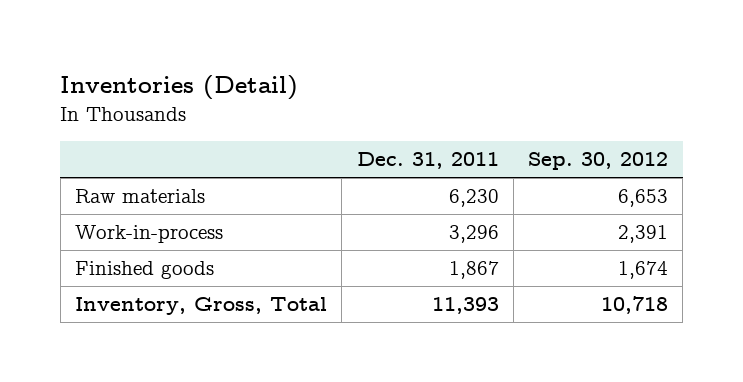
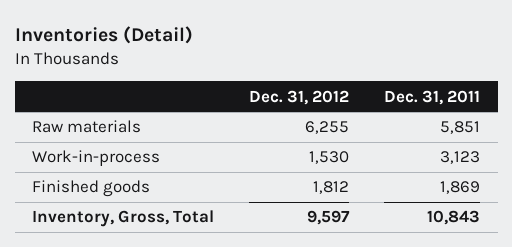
[527,152,668,171] Sep. 30, 2012 -> none
none -> [249,89,350,105] Dec. 31, 2012
[448,189,499,208] 6,230 -> [440,121,481,135] 5,851
[448,225,499,244] 3,296 -> [440,151,481,165] 3,123
[448,261,499,280] 1,867 -> [440,181,481,195] 1,869
[431,297,499,315] 11,393 -> [427,210,481,226] 10,843

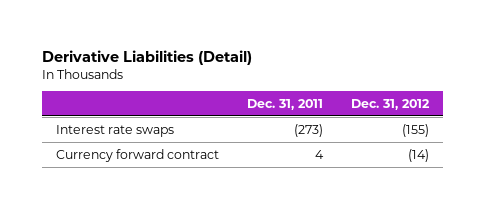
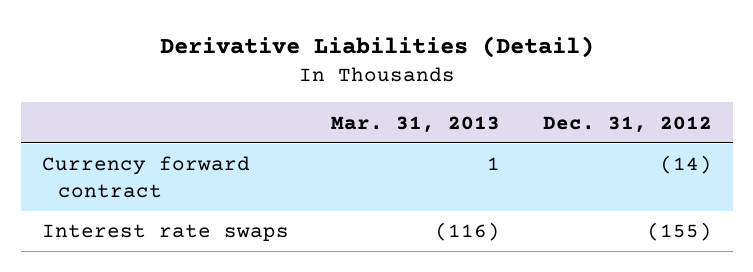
[247,98,324,110] Dec. 31, 2011 -> none
none -> [331,115,501,133] Mar. 31, 2013
[56,124,175,137] Interest rate swaps -> [41,224,289,242] Interest rate swaps

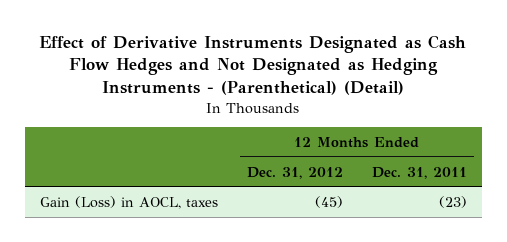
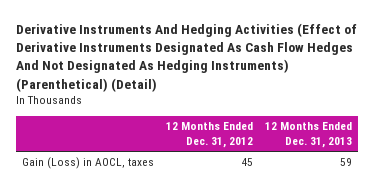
[39,34,467,96] Effect of Derivative Instruments Designated as Cash Flow Hedges and Not Designated as Hedging Instruments - (Parenthetical) (Detail) -> [16,23,358,92] Derivative Instruments And Hedging Activities (Effect of Derivative Instruments Designated As Cash Flow Hedges And Not Designated As Hedging Instruments) (Parenthetical) (Detail)
[372,166,468,179] Dec. 31, 2011 -> none
none -> [264,122,352,149] 12 Months Ended Dec. 31, 2013
[314,195,343,208] (45) -> [240,158,253,167] 45

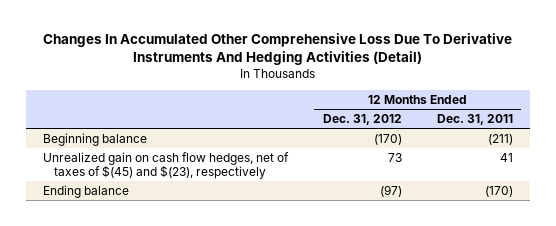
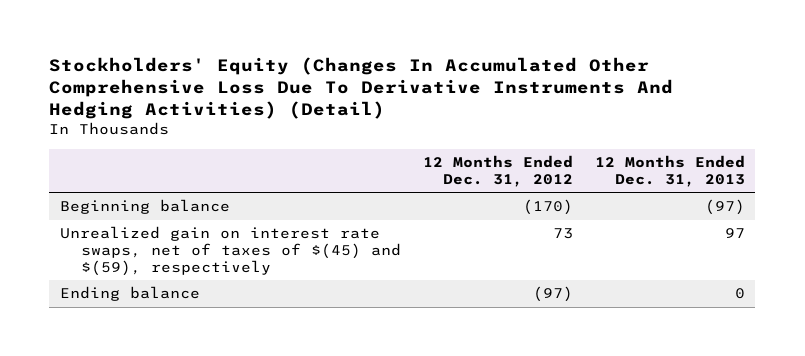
[42,33,512,66] Changes In Accumulated Other Comprehensive Loss Due To Derivative Instruments And Hedging Activities (Detail) -> [49,57,674,120] Stockholders' Equity (Changes In Accumulated Other Comprehensive Loss Due To Derivative Instruments And Hedging Activities) (Detail)
[436,114,513,126] Dec. 31, 2011 -> none
none -> [594,155,745,187] 12 Months Ended Dec. 31, 2013
[43,151,290,179] Unrealized gain on cash flow hedges, net of taxes of $(45) and $(23), respectively -> [60,226,402,276] Unrealized gain on interest rate swaps, net of taxes of $(45) and $(59), respectively

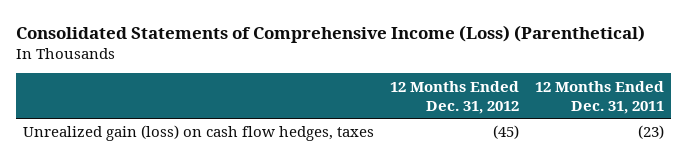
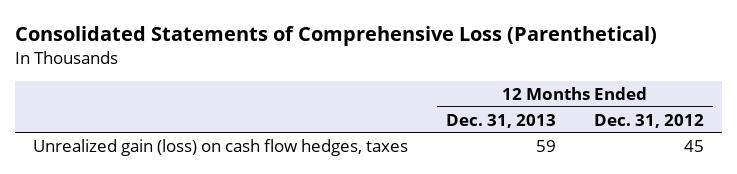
[15,24,645,43] Consolidated Statements of Comprehensive Income (Loss) (Parenthetical) -> [14,25,657,46] Consolidated Statements of Comprehensive Loss (Parenthetical)
[534,80,664,114] 12 Months Ended Dec. 31, 2011 -> none
none -> [446,113,557,128] Dec. 31, 2013
[492,125,519,140] (45) -> [683,139,704,152] 45

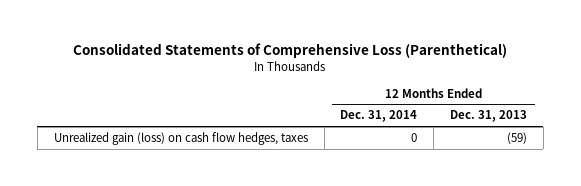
[593,113,704,128] Dec. 31, 2012 -> none
none -> [340,110,418,123] Dec. 31, 2014
[536,139,557,152] 59 -> [507,132,528,145] (59)

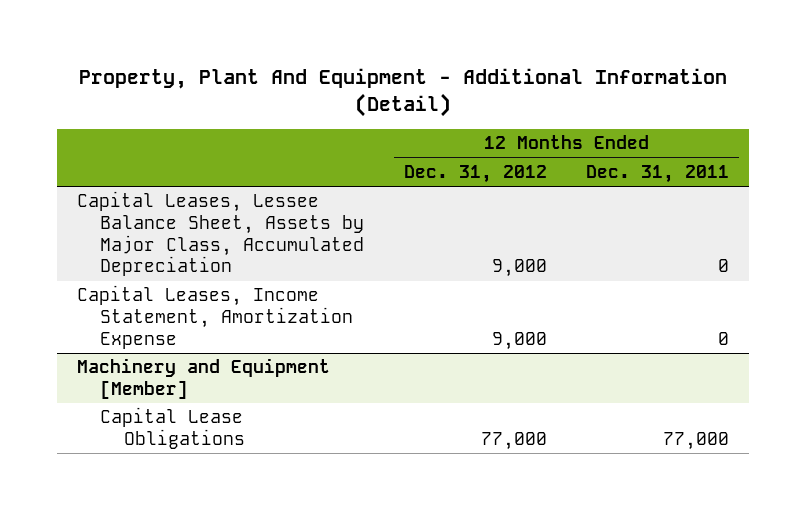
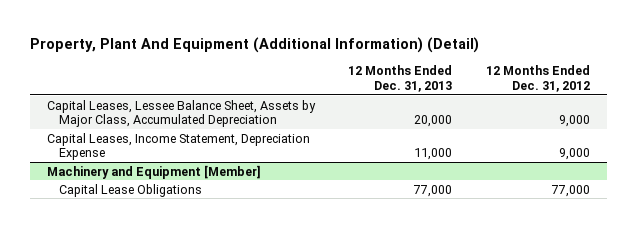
[78,67,727,118] Property, Plant And Equipment - Additional Information (Detail) -> [29,37,479,54] Property, Plant And Equipment (Additional Information) (Detail)
[586,164,730,183] Dec. 31, 2011 -> none
none -> [348,65,453,93] 12 Months Ended Dec. 31, 2013
[76,285,354,349] Capital Leases, Income Statement, Amortization Expense -> [46,132,310,161] Capital Leases, Income Statement, Depreciation Expense

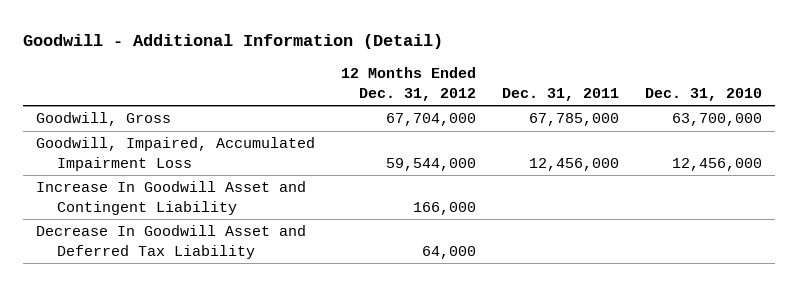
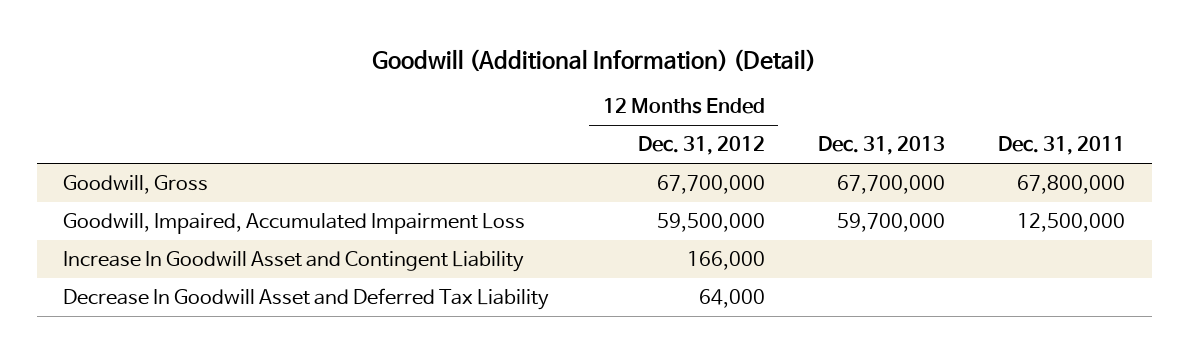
[22,33,443,49] Goodwill - Additional Information (Detail) -> [372,48,817,72] Goodwill (Additional Information) (Detail)
[644,87,762,101] Dec. 31, 2010 -> none
none -> [817,136,945,156] Dec. 31, 2013
[385,113,476,127] 67,704,000 -> [656,175,765,195] 67,700,000
[528,113,619,127] 67,785,000 -> [1017,175,1126,195] 67,800,000
[385,157,476,171] 59,544,000 -> [656,213,765,233] 59,500,000
[528,157,619,171] 12,456,000 -> [1017,213,1126,233] 12,500,000

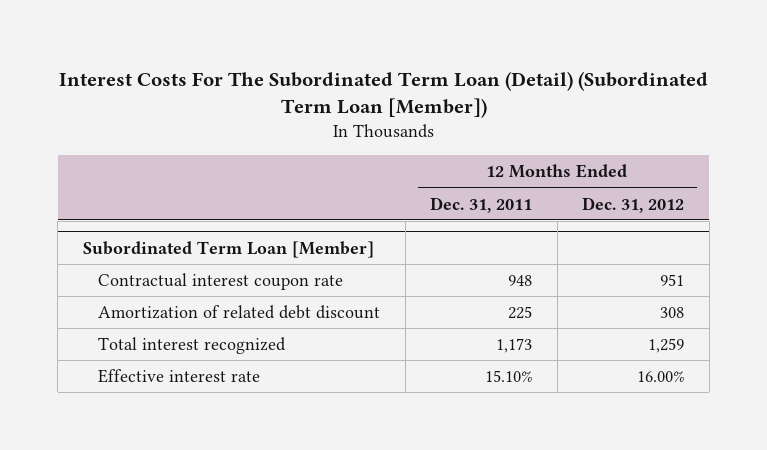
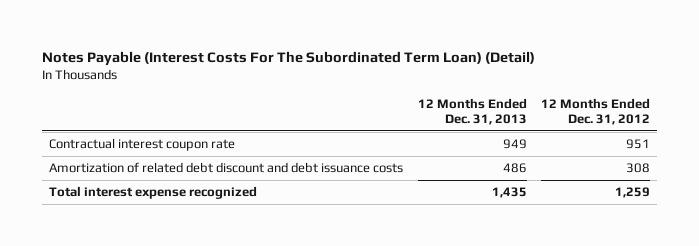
[58,70,708,119] Interest Costs For The Subordinated Term Loan (Detail) (Subordinated Term Loan [Member]) -> [41,50,535,66] Notes Payable (Interest Costs For The Subordinated Term Loan) (Detail)
[430,196,533,213] Dec. 31, 2011 -> none
none -> [417,97,527,126] 12 Months Ended Dec. 31, 2013
[82,240,374,258] Subordinated Term Loan [Member] -> none
[98,369,261,384] Effective interest rate -> none
[98,305,381,320] Amortization of related debt discount -> [49,161,404,173] Amortization of related debt discount and debt issuance costs
[98,337,287,355] Total interest recognized -> [49,185,258,199] Total interest expense recognized

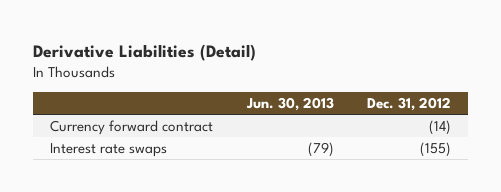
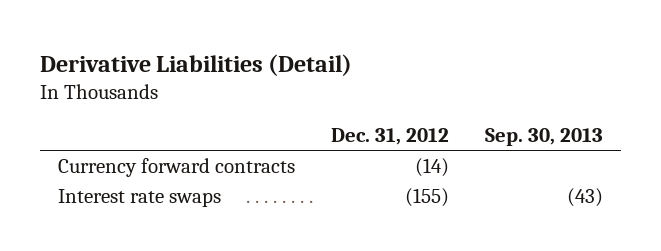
[245,97,334,112] Jun. 30, 2013 -> none
none -> [485,128,604,147] Sep. 30, 2013
[50,120,214,136] Currency forward contract -> [57,158,295,178] Currency forward contracts

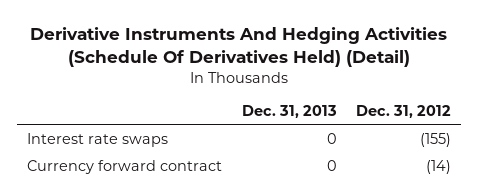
[39,53,352,76] Derivative Liabilities (Detail) -> [30,26,448,67] Derivative Instruments And Hedging Activities (Schedule Of Derivatives Held) (Detail)
[485,128,604,147] Sep. 30, 2013 -> none
none -> [241,105,337,119] Dec. 31, 2013
[57,158,295,178] Currency forward contracts -> none
none -> [26,159,222,174] Currency forward contract

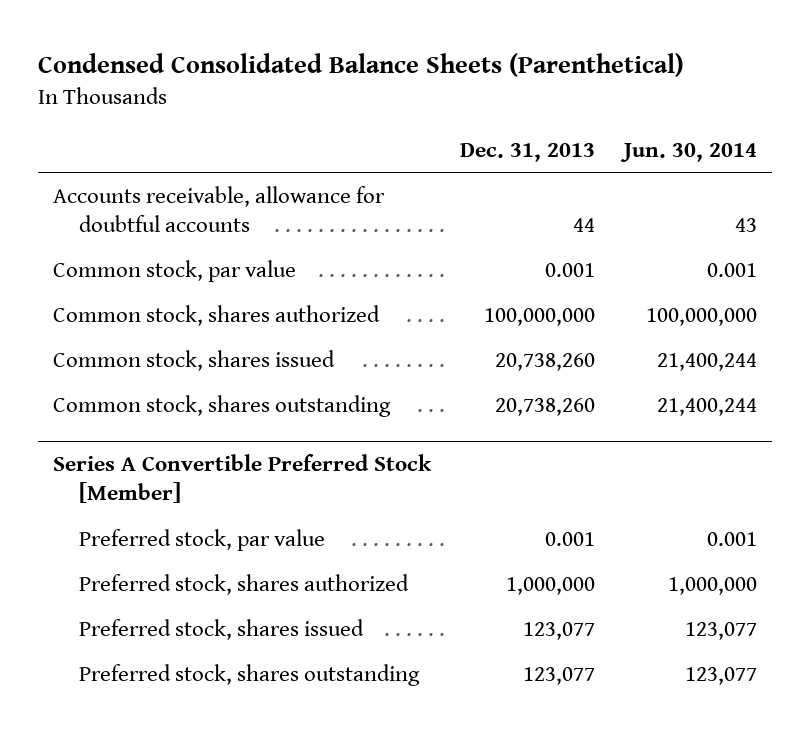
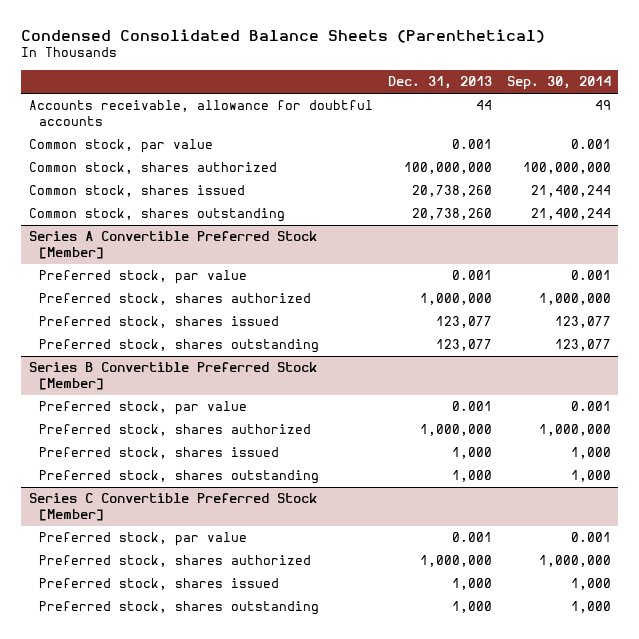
[620,142,758,162] Jun. 30, 2014 -> none
none -> [506,76,611,91] Sep. 30, 2014
none -> [28,362,317,391] Series B Convertible Preferred Stock [Member]
none -> [38,401,247,416] Preferred stock, par value
none -> [38,424,311,437] Preferred stock, shares authorized
none -> [38,447,279,460] Preferred stock, shares issued
none -> [38,470,319,485] Preferred stock, shares outstanding
none -> [28,493,317,522] Series C Convertible Preferred Stock [Member]
none -> [38,532,247,547] Preferred stock, par value
none -> [38,555,311,568] Preferred stock, shares authorized
none -> [38,578,279,591] Preferred stock, shares issued
none -> [38,601,319,616] Preferred stock, shares outstanding

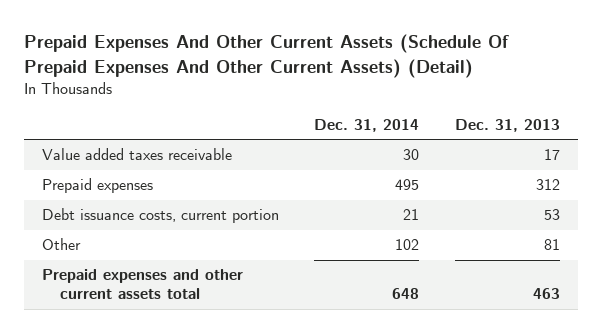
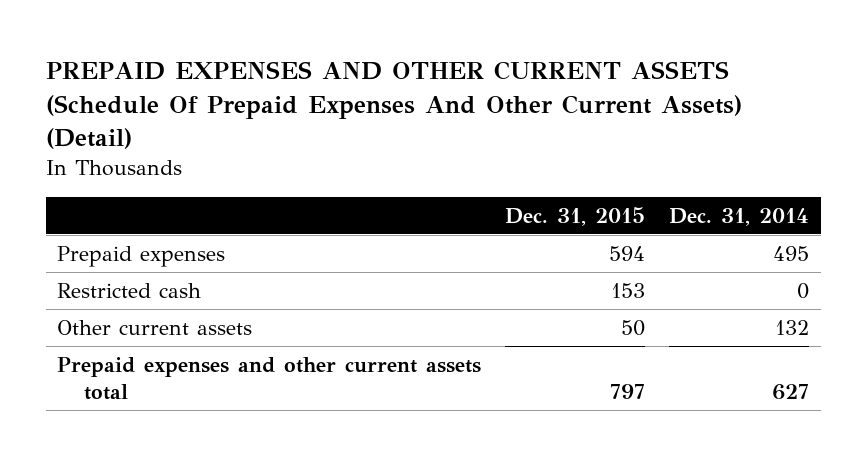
[23,34,509,78] Prepaid Expenses And Other Current Assets (Schedule Of Prepaid Expenses And Other Current Assets) (Detail) -> [45,61,742,150] PREPAID EXPENSES AND OTHER CURRENT ASSETS (Schedule Of Prepaid Expenses And Other Current Assets) (Detail)
[455,118,561,132] Dec. 31, 2013 -> none
none -> [505,206,646,226] Dec. 31, 2015
[41,148,232,161] Value added taxes receivable -> none
[41,208,279,224] Debt issuance costs, current portion -> none
none -> [57,282,202,298] Restricted cash
[41,238,81,251] Other -> [57,319,253,335] Other current assets
[395,239,420,251] 102 -> [774,319,809,335] 132
[392,288,420,300] 648 -> [771,383,809,400] 627

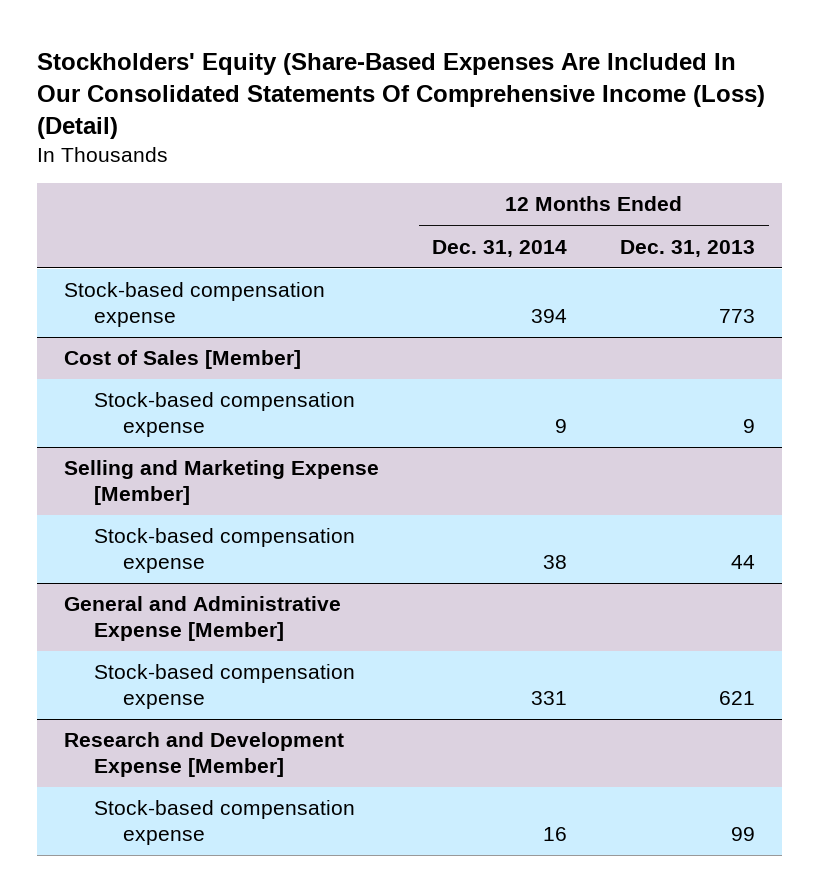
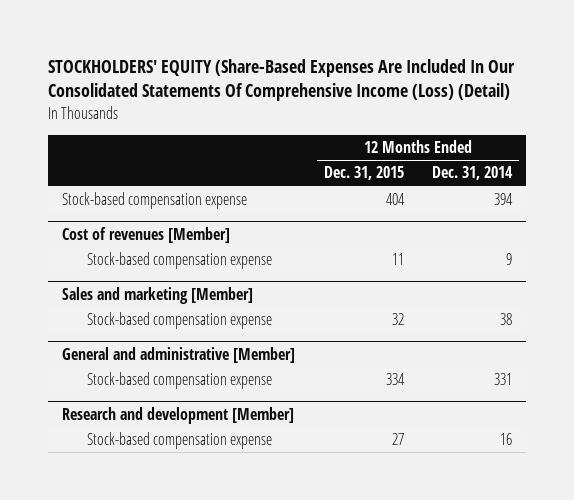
[37,52,766,140] Stockholders' Equity (Share-Based Expenses Are Included In Our Consolidated Statements Of Comprehensive Income (Loss) (Detail) -> [48,58,516,102] STOCKHOLDERS' EQUITY (Share-Based Expenses Are Included In Our Consolidated Statements Of Comprehensive Income (Loss) (Detail)
[620,239,756,257] Dec. 31, 2013 -> none
none -> [323,166,404,181] Dec. 31, 2015
[63,350,301,370] Cost of Sales [Member] -> [62,227,231,244] Cost of revenues [Member]
[63,460,379,506] Selling and Marketing Expense [Member] -> [62,287,254,305] Sales and marketing [Member]
[63,596,341,642] General and Administrative Expense [Member] -> [62,347,296,364] General and administrative [Member]
[63,732,344,778] Research and Development Expense [Member] -> [62,407,295,425] Research and development [Member]

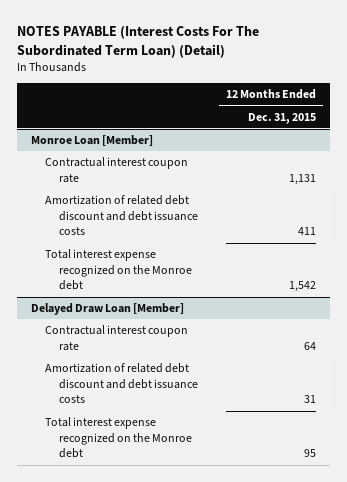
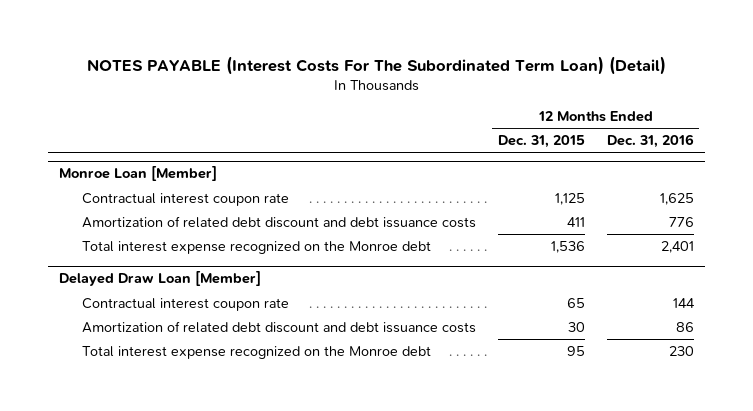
none -> [606,134,694,149] Dec. 31, 2016
[289,173,317,185] 1,131 -> [554,192,585,205] 1,125
[289,281,317,293] 1,542 -> [550,240,585,253] 1,536
[304,341,317,350] 64 -> [566,297,585,308] 65
[304,395,317,404] 31 -> [567,321,585,332] 30

